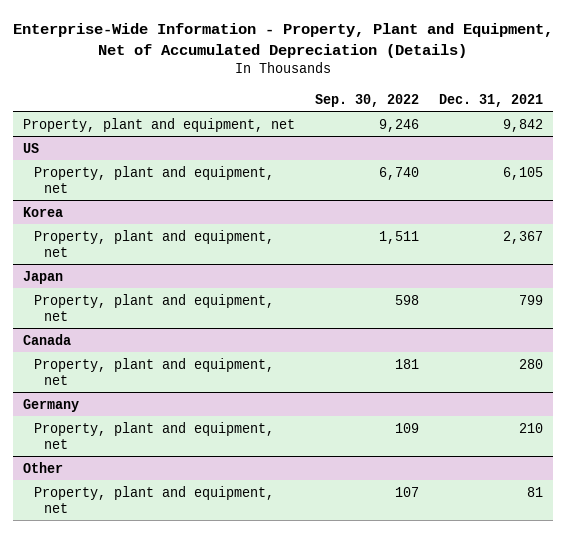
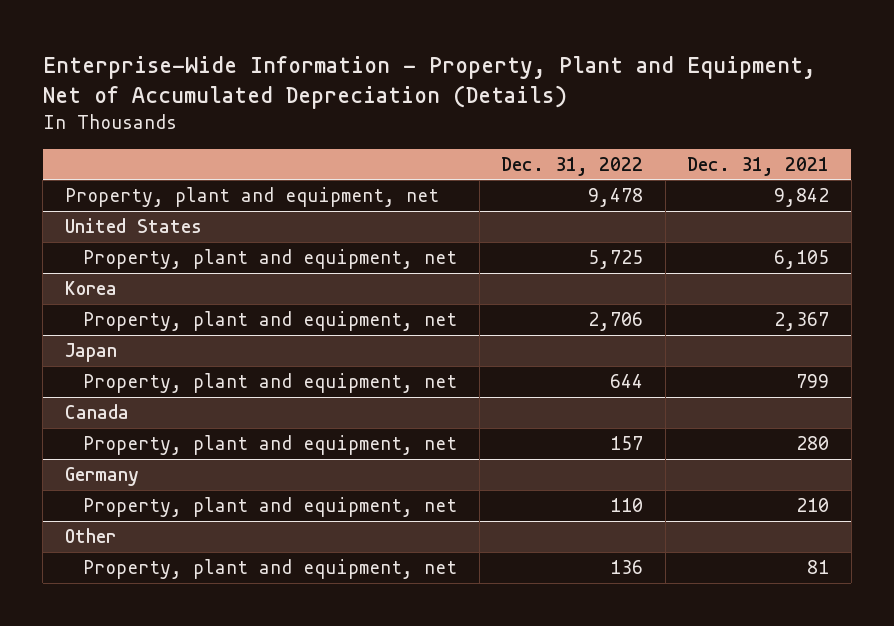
[315,93,420,107] Sep. 30, 2022 -> none
none -> [501,156,644,176] Dec. 31, 2022
[22,142,39,153] US -> [64,218,202,234] United States

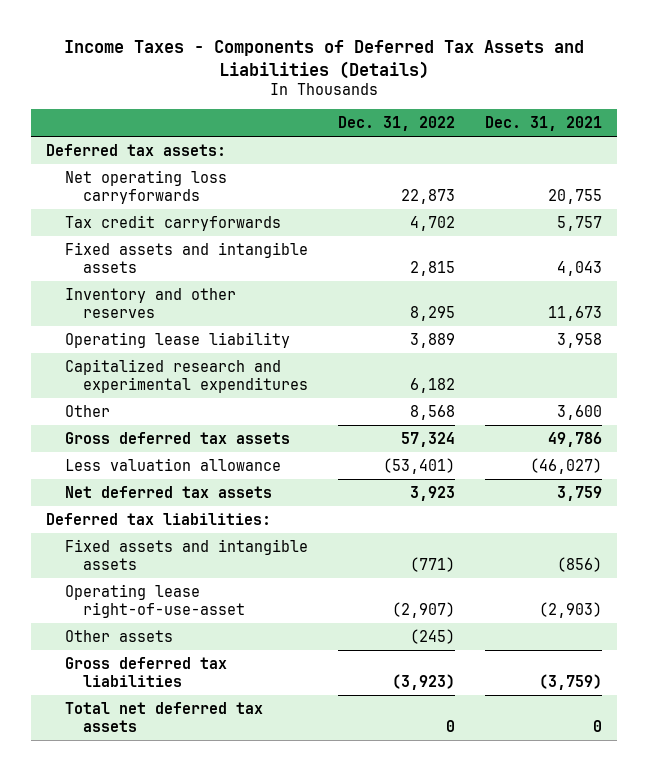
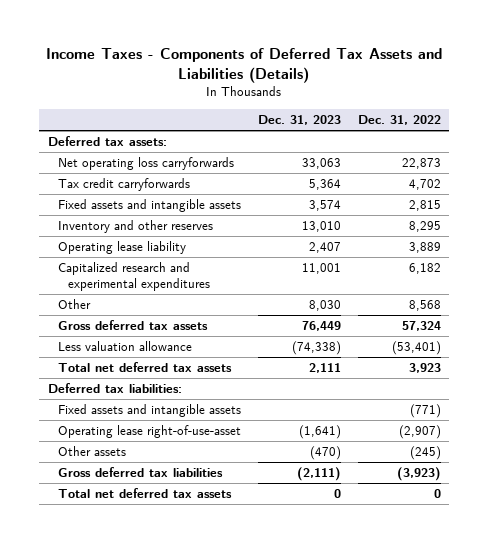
[484,116,602,132] Dec. 31, 2021 -> none
none -> [257,115,341,126] Dec. 31, 2023
[64,485,272,498] Net deferred tax assets -> [57,362,232,373] Total net deferred tax assets

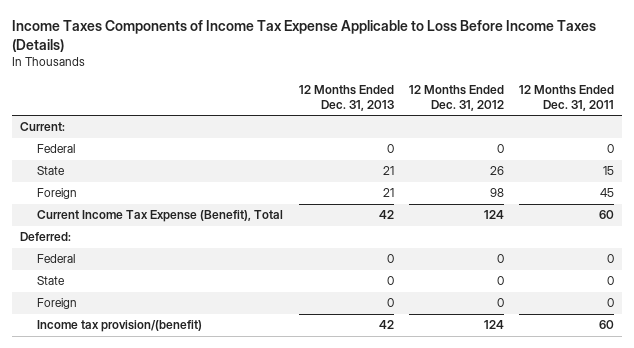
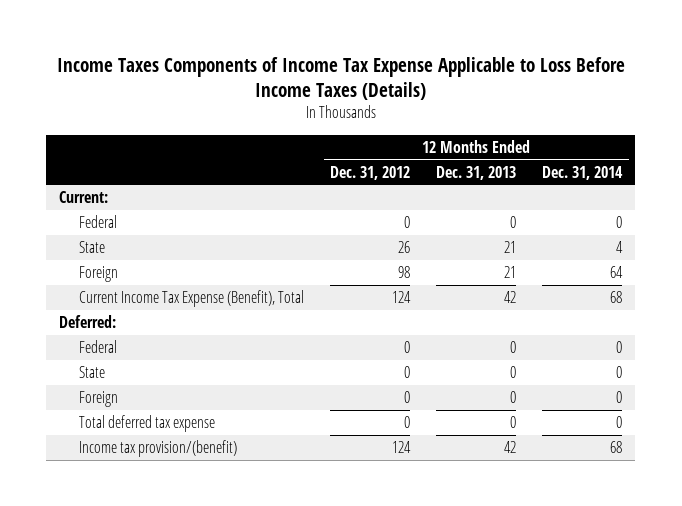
[519,85,615,112] 12 Months Ended Dec. 31, 2011 -> none
none -> [542,165,624,180] Dec. 31, 2014
none -> [79,415,216,433] Total deferred tax expense

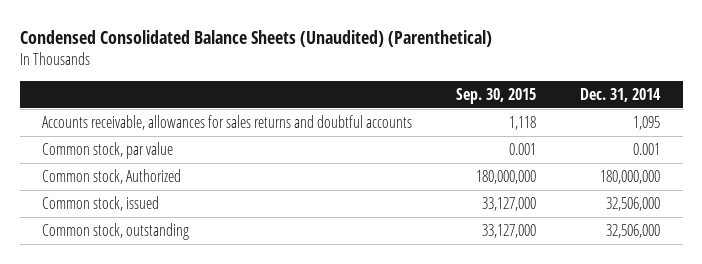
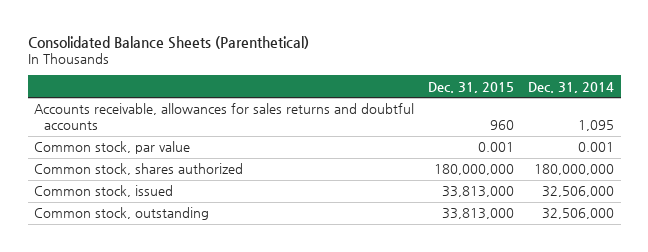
[19,30,492,48] Condensed Consolidated Balance Sheets (Unaudited) (Parenthetical) -> [27,35,309,49] Consolidated Balance Sheets (Parenthetical)
[456,87,537,104] Sep. 30, 2015 -> none
none -> [428,81,515,93] Dec. 31, 2015
[41,168,181,184] Common stock, Authorized -> [34,163,244,176] Common stock, shares authorized

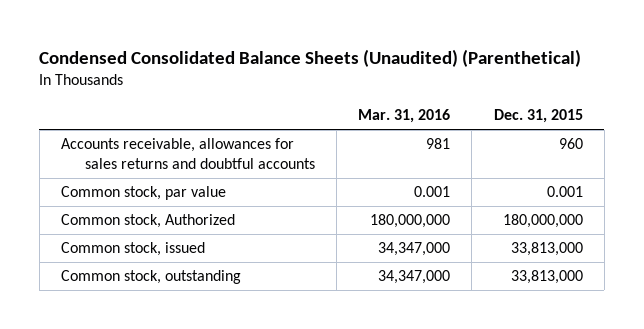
[27,35,309,49] Consolidated Balance Sheets (Parenthetical) -> [39,48,582,67] Condensed Consolidated Balance Sheets (Unaudited) (Parenthetical)
[527,81,614,93] Dec. 31, 2014 -> none
none -> [358,109,451,124] Mar. 31, 2016
[34,163,244,176] Common stock, shares authorized -> [60,214,235,229] Common stock, Authorized

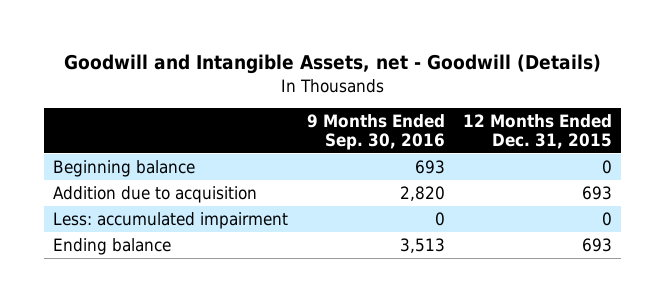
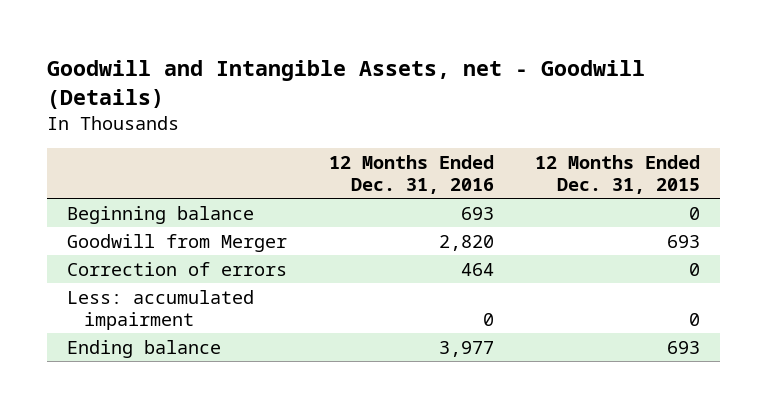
[306,113,445,150] 9 Months Ended Sep. 30, 2016 -> none
none -> [328,155,494,195] 12 Months Ended Dec. 31, 2016
[53,185,258,203] Addition due to acquisition -> [67,233,288,252] Goodwill from Merger
none -> [67,261,288,276] Correction of errors

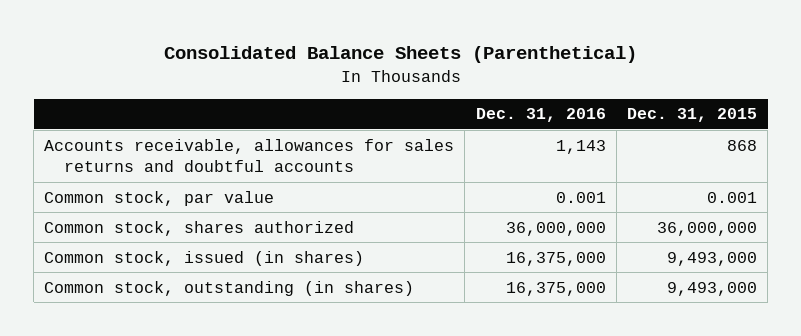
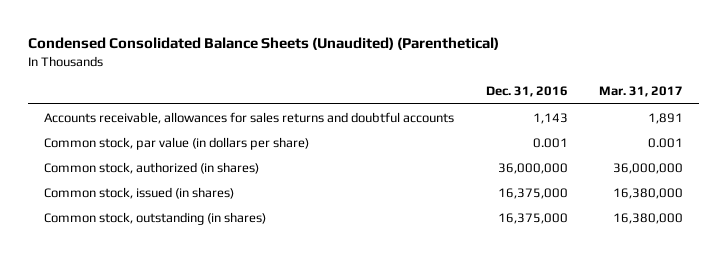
[163,46,637,64] Consolidated Balance Sheets (Parenthetical) -> [27,37,499,51] Condensed Consolidated Balance Sheets (Unaudited) (Parenthetical)
[627,108,758,123] Dec. 31, 2015 -> none
none -> [599,86,684,98] Mar. 31, 2017
[44,190,275,206] Common stock, par value -> [43,136,309,150] Common stock, par value (in dollars per share)
[44,220,355,236] Common stock, shares authorized -> [43,161,259,174] Common stock, authorized (in shares)

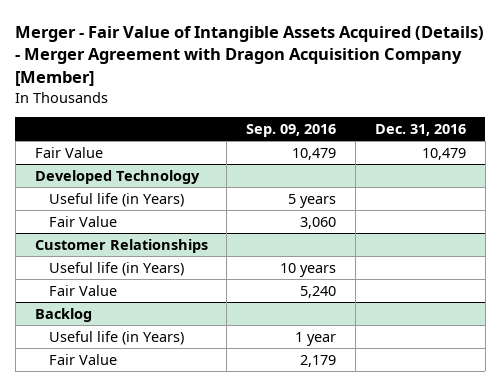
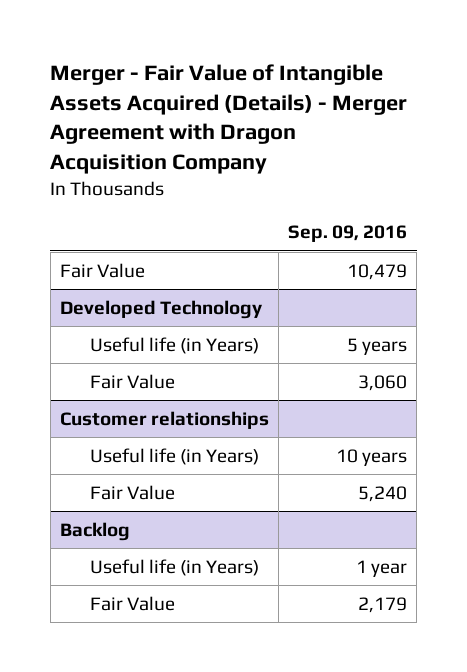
[15,25,485,86] Merger - Fair Value of Intangible Assets Acquired (Details) - Merger Agreement with Dragon Acquisition Company [Member] -> [50,64,408,174] Merger - Fair Value of Intangible Assets Acquired (Details) - Merger Agreement with Dragon Acquisition Company
[374,123,466,136] Dec. 31, 2016 -> none
[34,238,208,253] Customer Relationships -> [60,410,270,429] Customer relationships

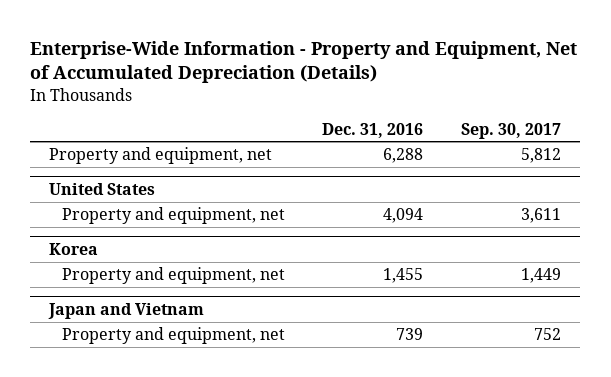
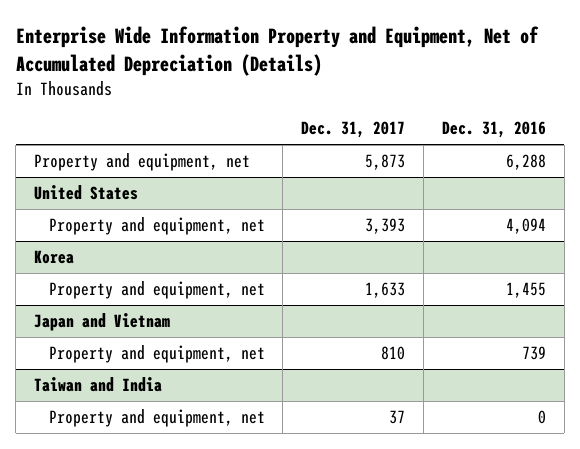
[30,40,578,84] Enterprise-Wide Information - Property and Equipment, Net of Accumulated Depreciation (Details) -> [15,26,539,76] Enterprise Wide Information Property and Equipment, Net of Accumulated Depreciation (Details)
[461,122,562,139] Sep. 30, 2017 -> none
none -> [301,121,406,139] Dec. 31, 2017
none -> [34,377,163,393] Taiwan and India
none -> [48,409,265,428] Property and equipment, net

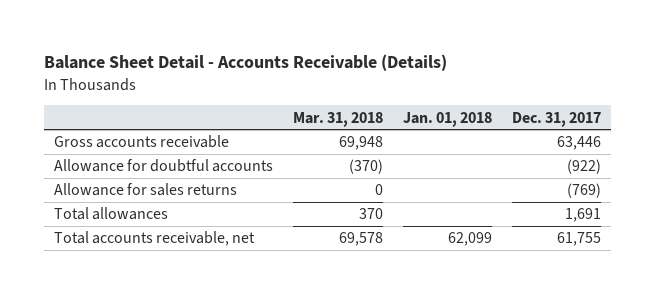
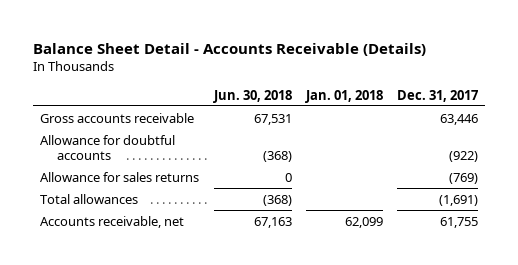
[292,111,383,127] Mar. 31, 2018 -> none
none -> [212,89,292,103] Jun. 30, 2018
[565,208,602,223] 1,691 -> [438,194,478,206] (1,691)
[53,231,255,247] Total accounts receivable, net -> [40,215,185,228] Accounts receivable, net

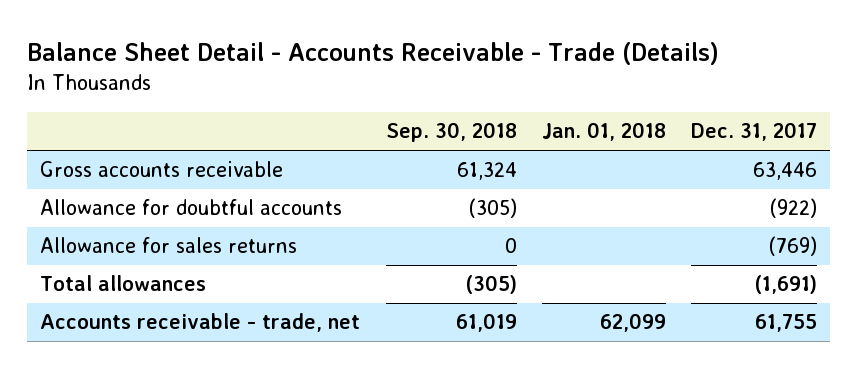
[33,42,427,56] Balance Sheet Detail - Accounts Receivable (Details) -> [27,42,720,66] Balance Sheet Detail - Accounts Receivable - Trade (Details)
[212,89,292,103] Jun. 30, 2018 -> none
none -> [385,122,517,143] Sep. 30, 2018
[40,215,185,228] Accounts receivable, net -> [40,313,361,333] Accounts receivable - trade, net

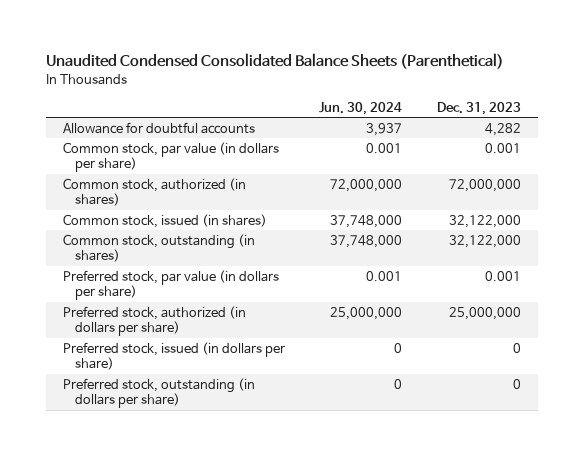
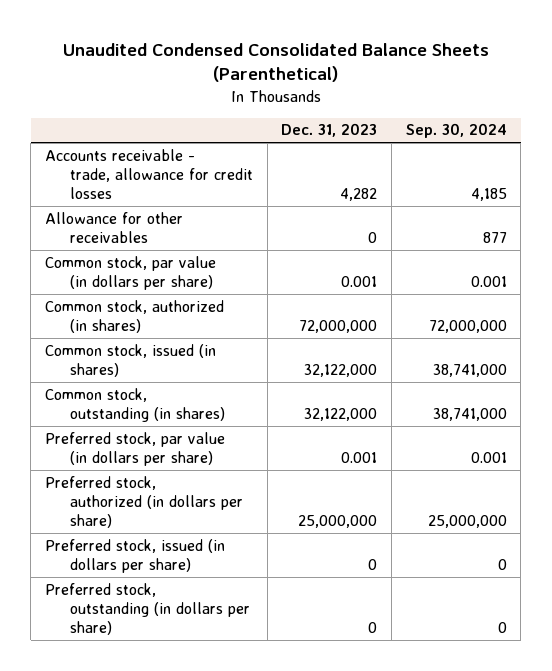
[319,101,403,115] Jun. 30, 2024 -> none
none -> [405,123,507,139] Sep. 30, 2024
[62,121,255,134] Allowance for doubtful accounts -> [45,148,254,199] Accounts receivable - trade, allowance for credit losses
none -> [45,211,184,243] Allowance for other receivables

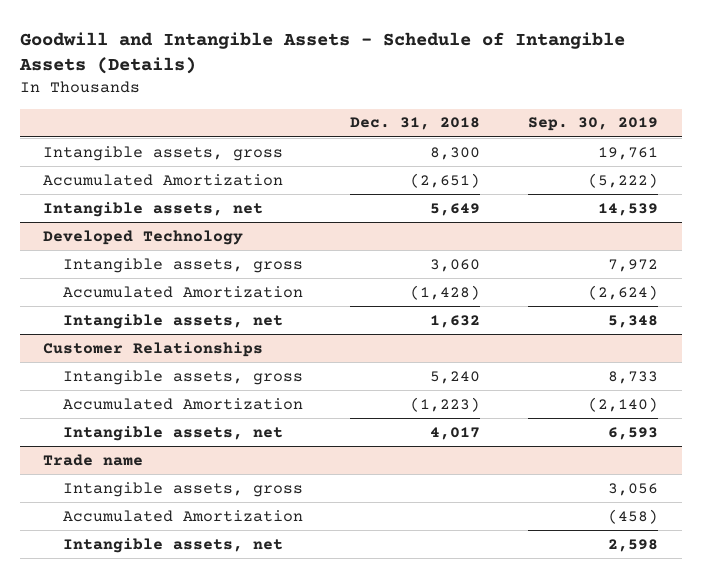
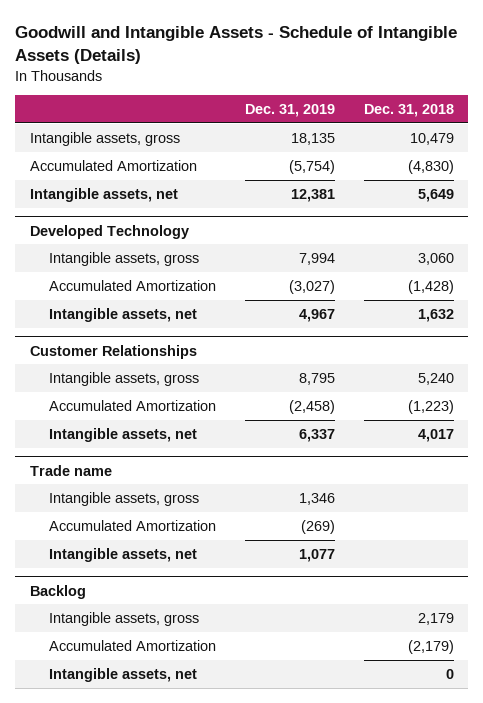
[527,117,658,132] Sep. 30, 2019 -> none
none -> [245,104,336,118] Dec. 31, 2019
[430,146,481,160] 8,300 -> [409,132,454,145] 10,479
[410,172,481,188] (2,651) -> [407,159,454,174] (4,830)
none -> [29,584,86,599] Backlog
none -> [49,611,200,626] Intangible assets, gross
none -> [49,639,217,651] Accumulated Amortization
none -> [49,667,198,682] Intangible assets, net

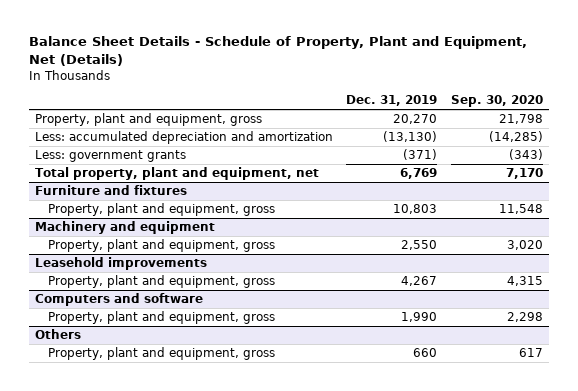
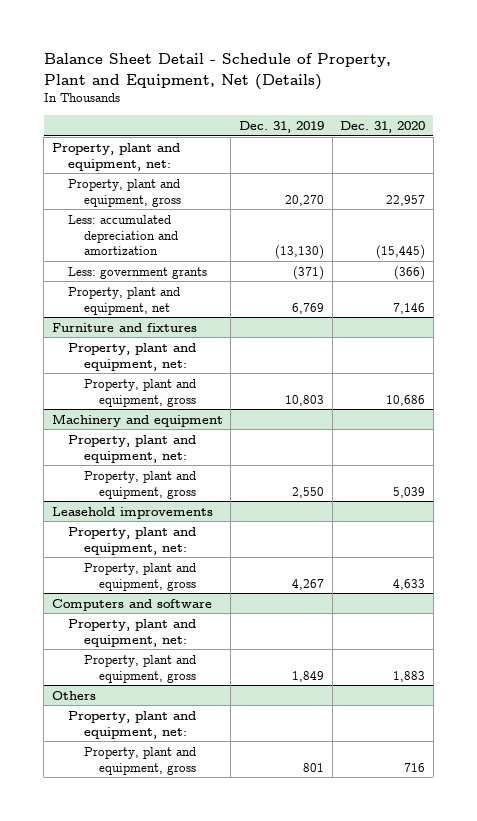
[28,36,527,67] Balance Sheet Details - Schedule of Property, Plant and Equipment, Net (Details) -> [43,53,391,90] Balance Sheet Detail - Schedule of Property, Plant and Equipment, Net (Details)
[450,95,543,108] Sep. 30, 2020 -> none
none -> [340,121,426,134] Dec. 31, 2020
none -> [51,142,180,171] Property, plant and equipment, net:
[35,167,320,181] Total property, plant and equipment, net -> [67,286,180,315] Property, plant and equipment, net
none -> [67,342,196,371] Property, plant and equipment, net:
none -> [67,434,196,463] Property, plant and equipment, net:
none -> [67,526,196,555] Property, plant and equipment, net:
none -> [67,618,196,647] Property, plant and equipment, net:
[401,312,438,323] 1,990 -> [292,670,325,682] 1,849
none -> [67,710,196,739] Property, plant and equipment, net:
[413,348,438,358] 660 -> [303,762,325,772] 801

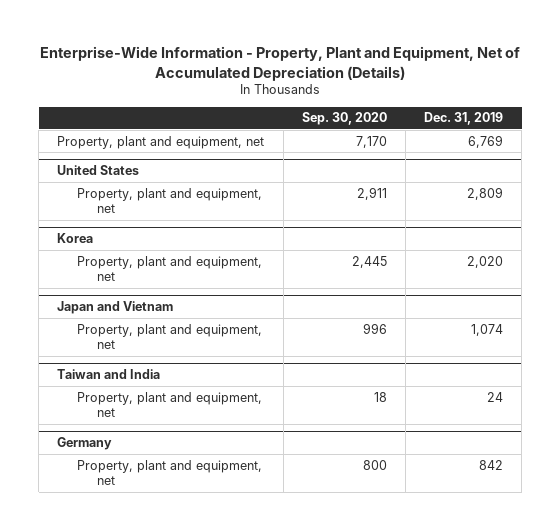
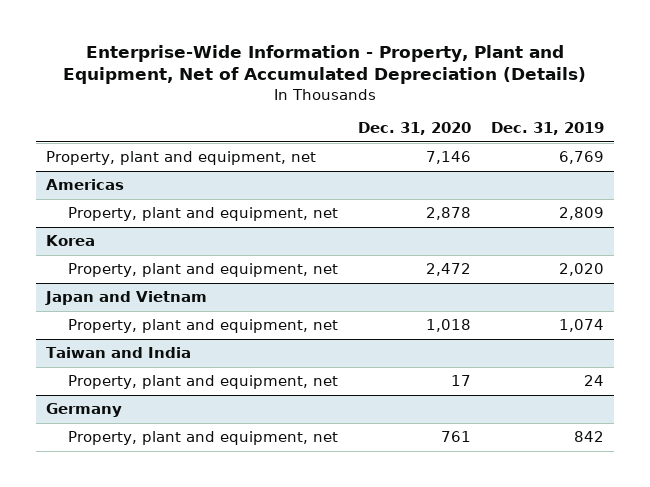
[301,112,387,126] Sep. 30, 2020 -> none
none -> [358,121,472,135] Dec. 31, 2020
[57,165,140,176] United States -> [45,179,124,191] Americas

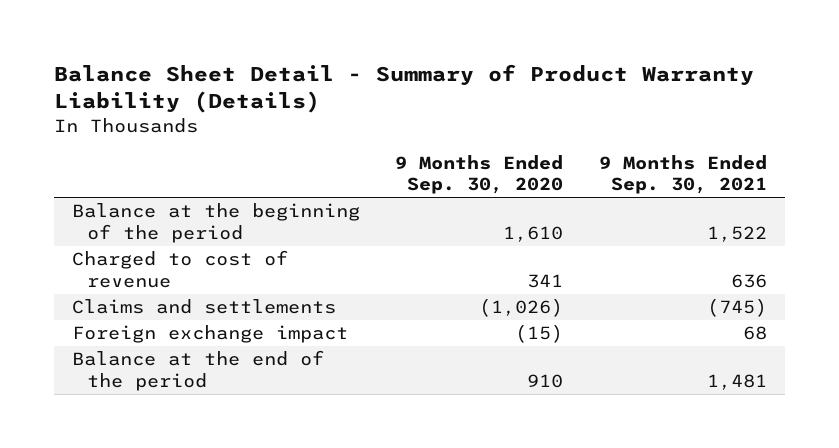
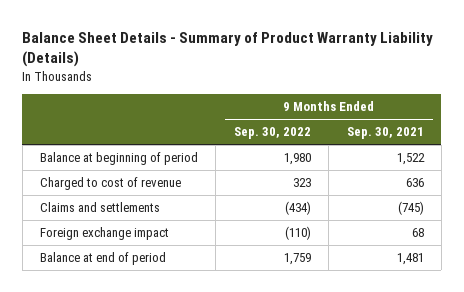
[53,63,754,114] Balance Sheet Detail - Summary of Product Warranty Liability (Details) -> [22,31,434,67] Balance Sheet Details - Summary of Product Warranty Liability (Details)
[395,154,564,195] 9 Months Ended Sep. 30, 2020 -> none
none -> [233,127,311,140] Sep. 30, 2022
[71,203,360,243] Balance at the beginning of the period -> [40,152,199,166] Balance at beginning of period
[71,350,324,391] Balance at the end of the period -> [40,252,167,266] Balance at end of period

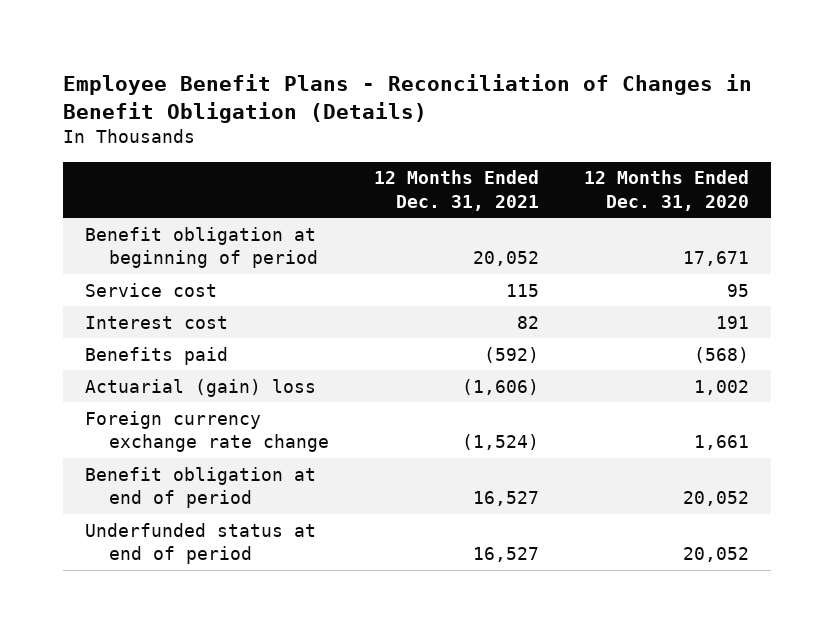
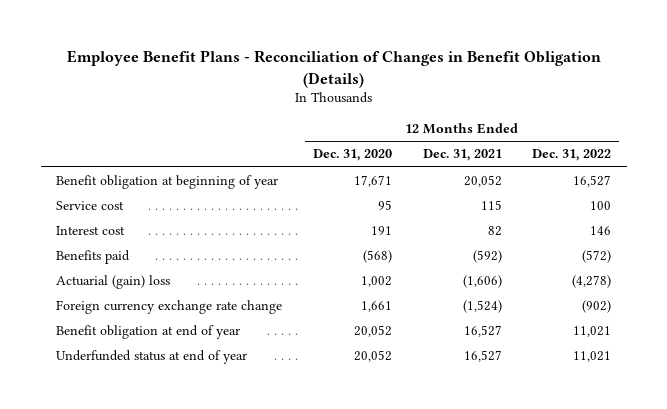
none -> [532,149,612,162] Dec. 31, 2022
[85,226,318,269] Benefit obligation at beginning of period -> [56,175,279,190] Benefit obligation at beginning of year
[85,466,317,509] Benefit obligation at end of period -> [56,325,241,340] Benefit obligation at end of year
[85,522,317,565] Underfunded status at end of period -> [56,350,248,365] Underfunded status at end of year

